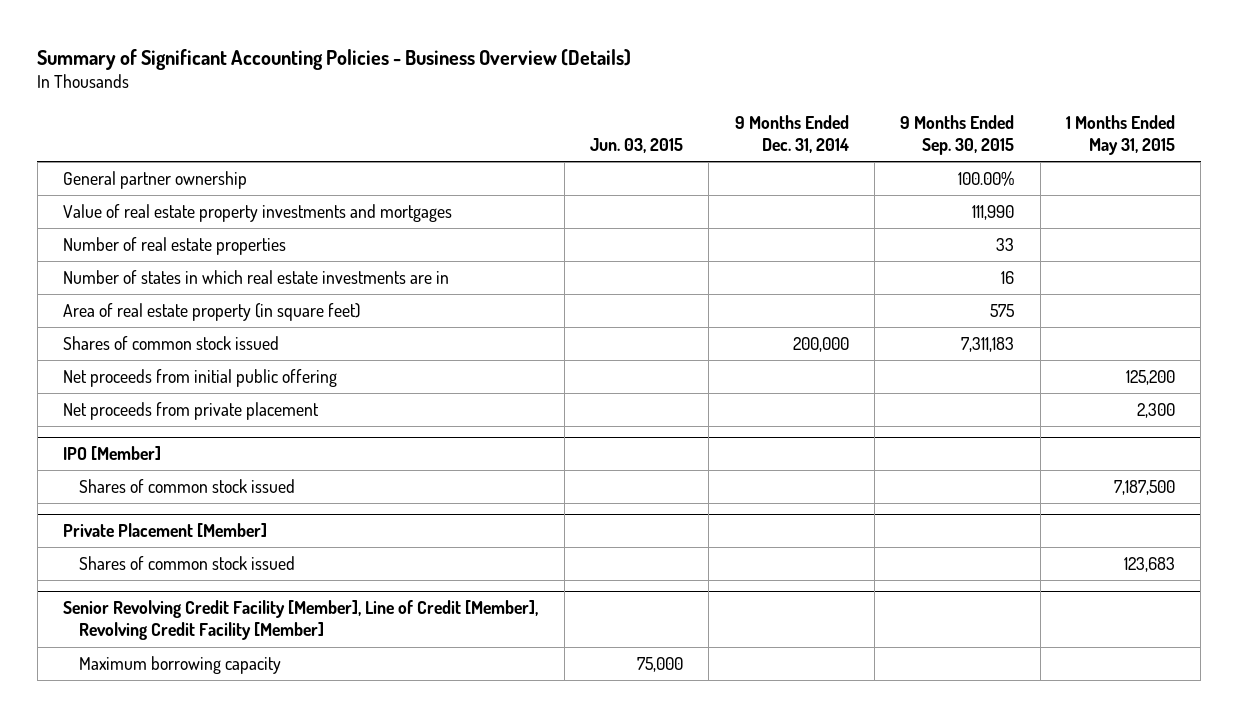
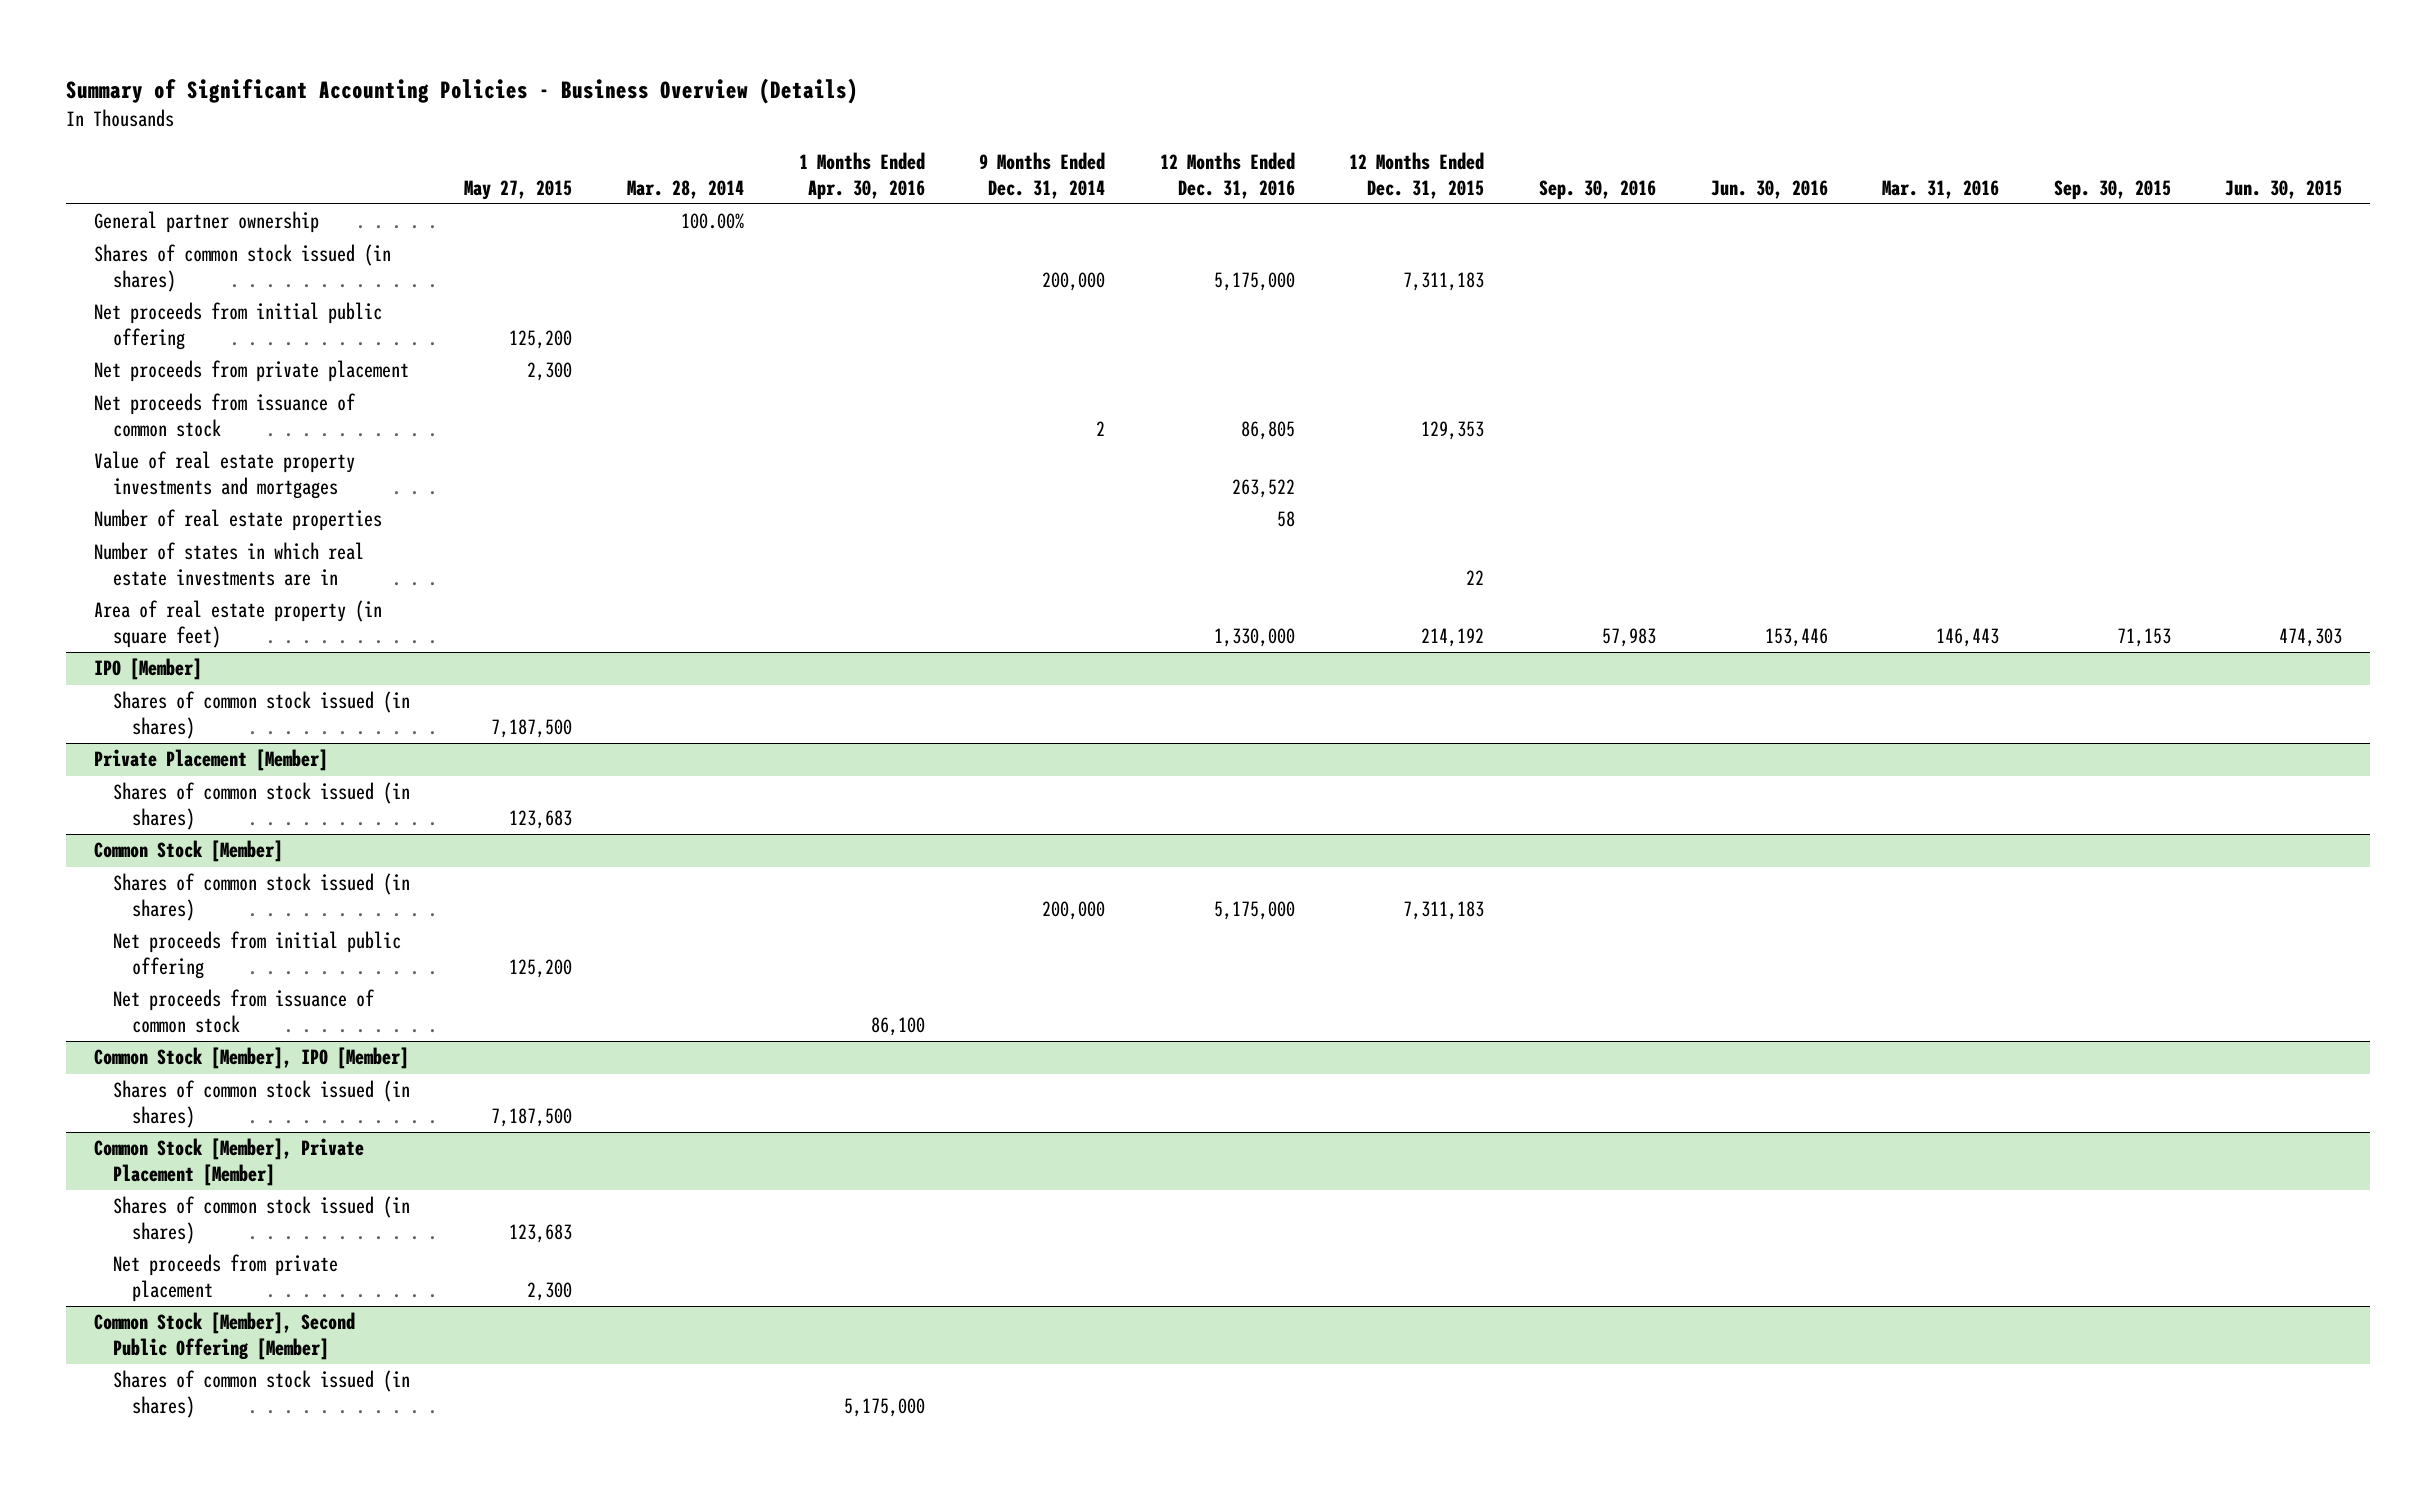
[589,138,683,154] Jun. 03, 2015 -> none
[900,114,1015,156] 9 Months Ended Sep. 30, 2015 -> none
[1066,114,1176,156] 1 Months Ended May 31, 2015 -> none
none -> [464,179,573,200] May 27, 2015
none -> [626,179,744,199] Mar. 28, 2014
none -> [798,152,925,200] 1 Months Ended Apr. 30, 2016
none -> [1159,152,1295,199] 12 Months Ended Dec. 31, 2016
none -> [1349,152,1485,199] 12 Months Ended Dec. 31, 2015
none -> [1539,179,1657,200] Sep. 30, 2016
none -> [1710,179,1828,199] Jun. 30, 2016
none -> [1882,179,2000,199] Mar. 31, 2016
none -> [2053,179,2171,200] Sep. 30, 2015
none -> [2225,179,2343,199] Jun. 30, 2015
none -> [93,244,391,292] Shares of common stock issued (in shares)
[63,368,338,387] Net proceeds from initial public offering -> [93,302,382,350] Net proceeds from initial public offering
[63,401,320,420] Net proceeds from private placement -> [93,360,409,383] Net proceeds from private placement
none -> [93,393,356,437] Net proceeds from issuance of common stock
[63,335,280,350] Shares of common stock issued -> none
[79,478,296,493] Shares of common stock issued -> [112,691,410,739] Shares of common stock issued (in shares)
[63,600,539,641] Senior Revolving Credit Facility [Member], Line of Credit [Member], Revolving Credit Facility [Member] -> none
[79,655,282,674] Maximum borrowing capacity -> none
[79,555,296,570] Shares of common stock issued -> [112,782,410,830] Shares of common stock issued (in shares)
none -> [93,840,283,863] Common Stock [Member]
none -> [112,873,410,921] Shares of common stock issued (in shares)
none -> [112,931,401,979] Net proceeds from initial public offering
none -> [112,989,375,1033] Net proceeds from issuance of common stock
none -> [93,1047,409,1070] Common Stock [Member], IPO [Member]
none -> [112,1080,410,1128] Shares of common stock issued (in shares)
none -> [93,1138,364,1186] Common Stock [Member], Private Placement [Member]
none -> [112,1196,410,1244] Shares of common stock issued (in shares)
none -> [112,1254,338,1302] Net proceeds from private placement
none -> [93,1312,355,1360] Common Stock [Member], Second Public Offering [Member]
none -> [112,1370,410,1418] Shares of common stock issued (in shares)

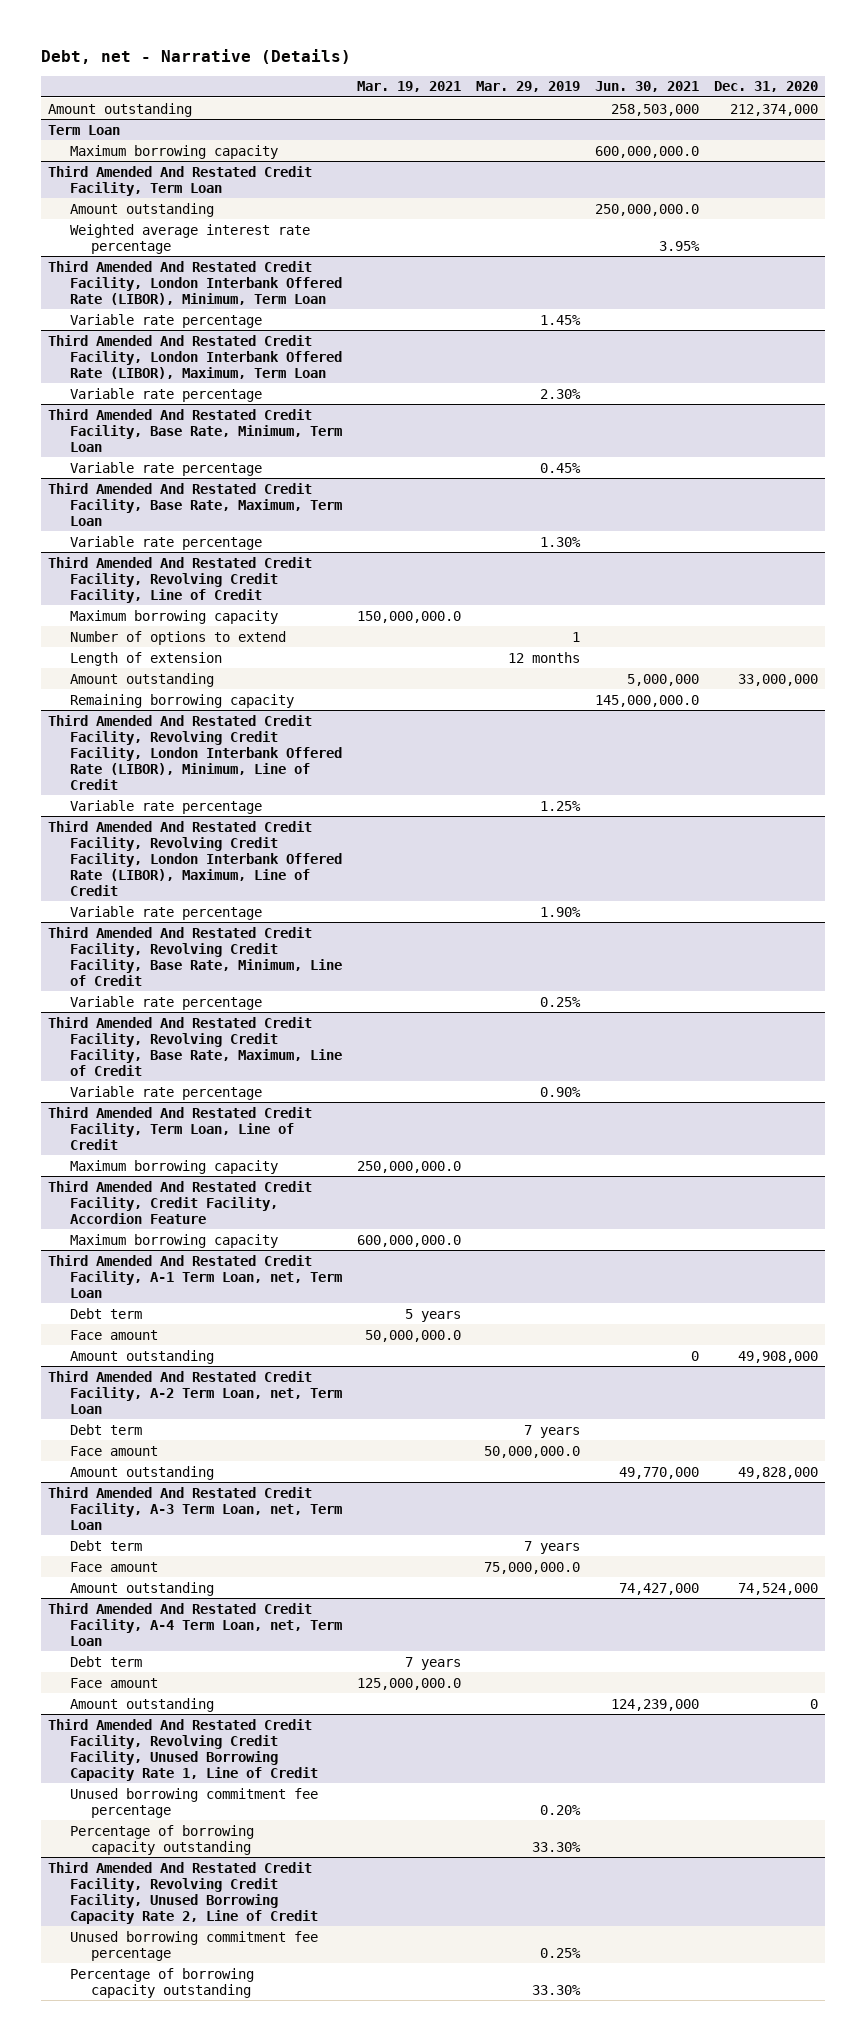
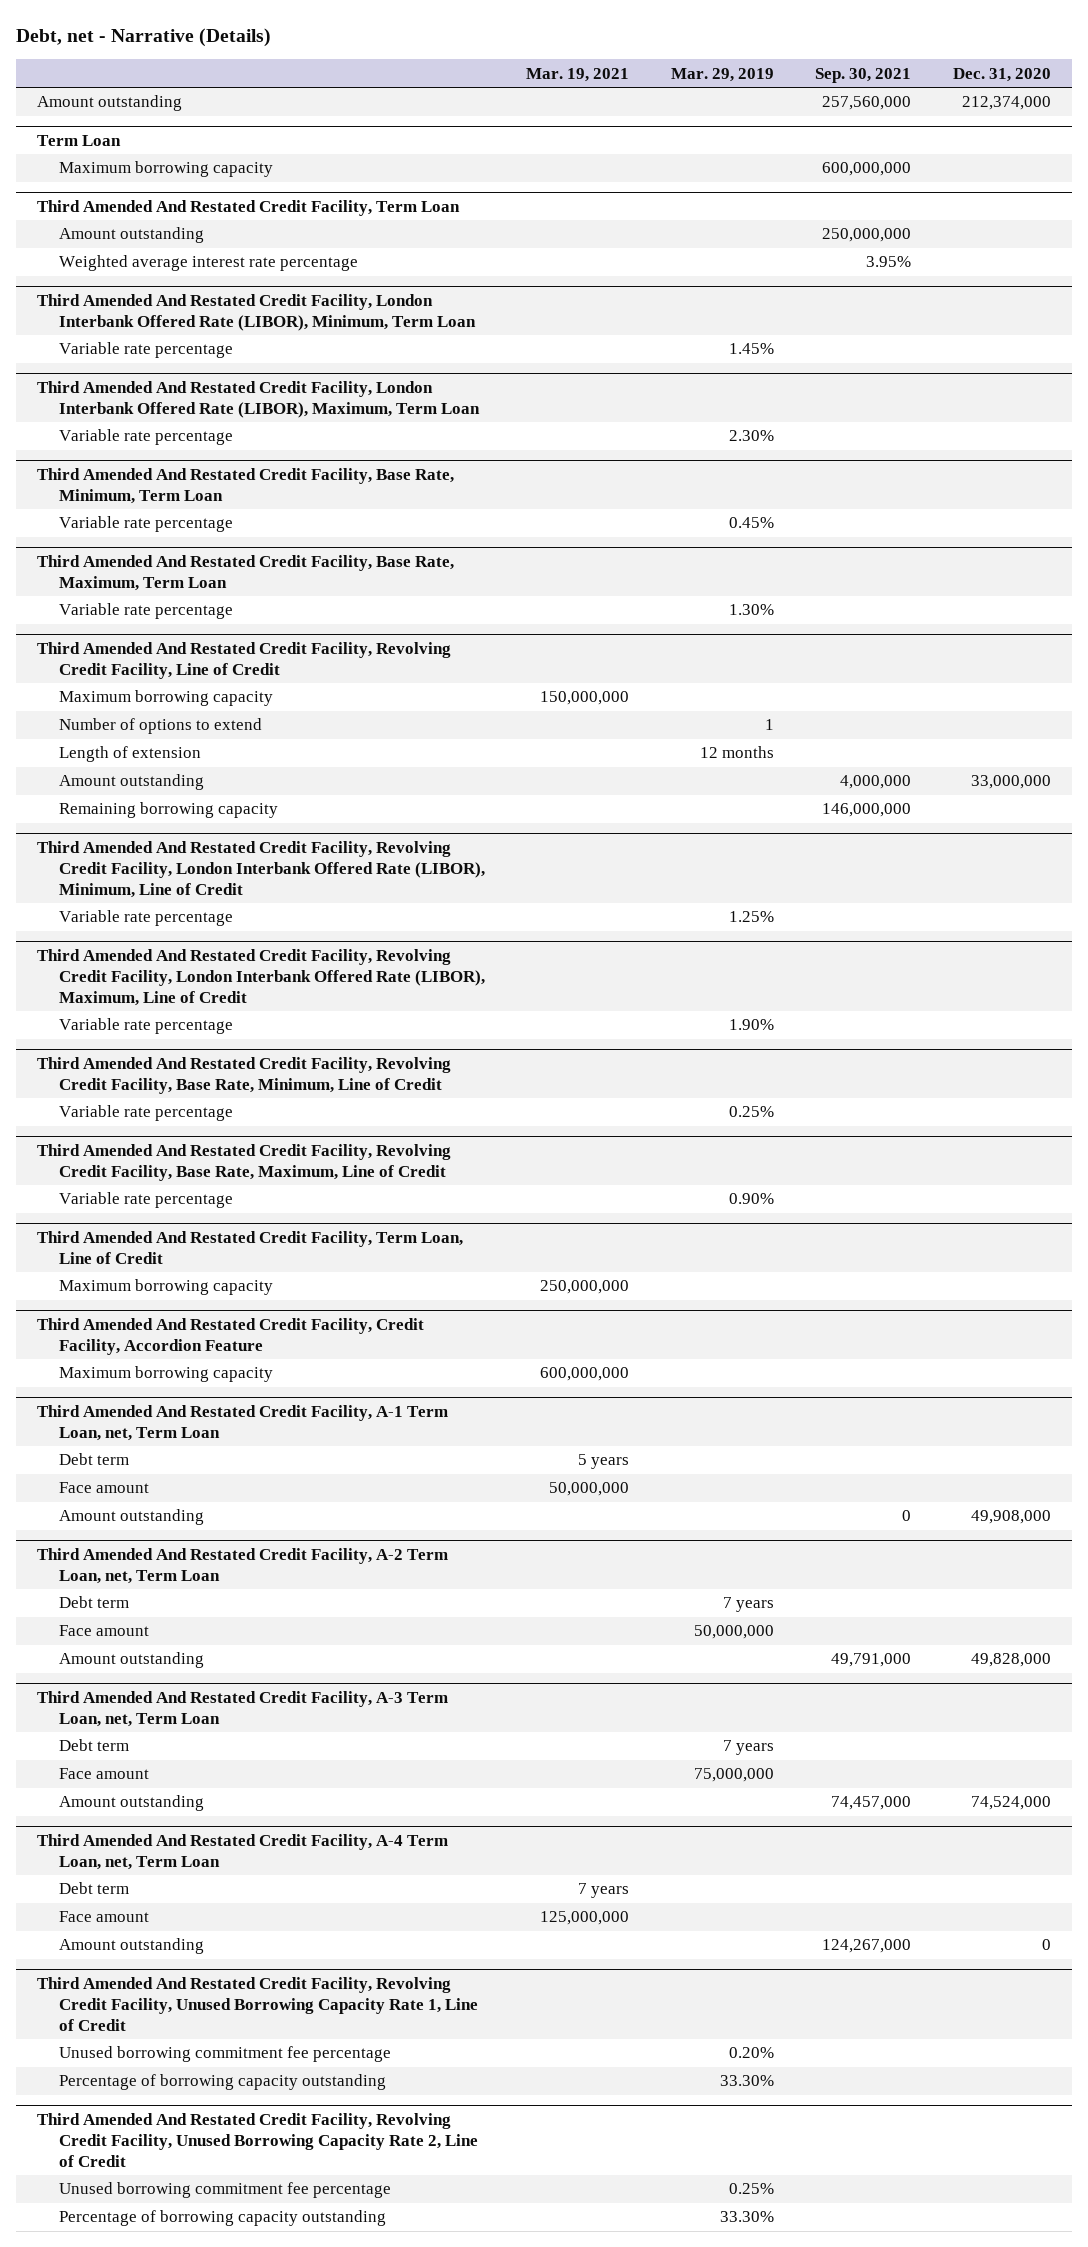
[594,81,699,93] Jun. 30, 2021 -> none
none -> [815,67,912,83] Sep. 30, 2021
[356,610,461,623] 150,000,000.0 -> [540,691,630,706] 150,000,000
[356,1160,461,1173] 250,000,000.0 -> [540,1280,630,1295] 250,000,000
[356,1234,461,1247] 600,000,000.0 -> [540,1367,630,1382] 600,000,000
[364,1329,461,1342] 50,000,000.0 -> [549,1482,630,1497] 50,000,000
[483,1445,580,1458] 50,000,000.0 -> [693,1625,774,1640] 50,000,000
[483,1561,580,1574] 75,000,000.0 -> [693,1768,774,1783] 75,000,000
[356,1677,461,1690] 125,000,000.0 -> [540,1911,630,1926] 125,000,000

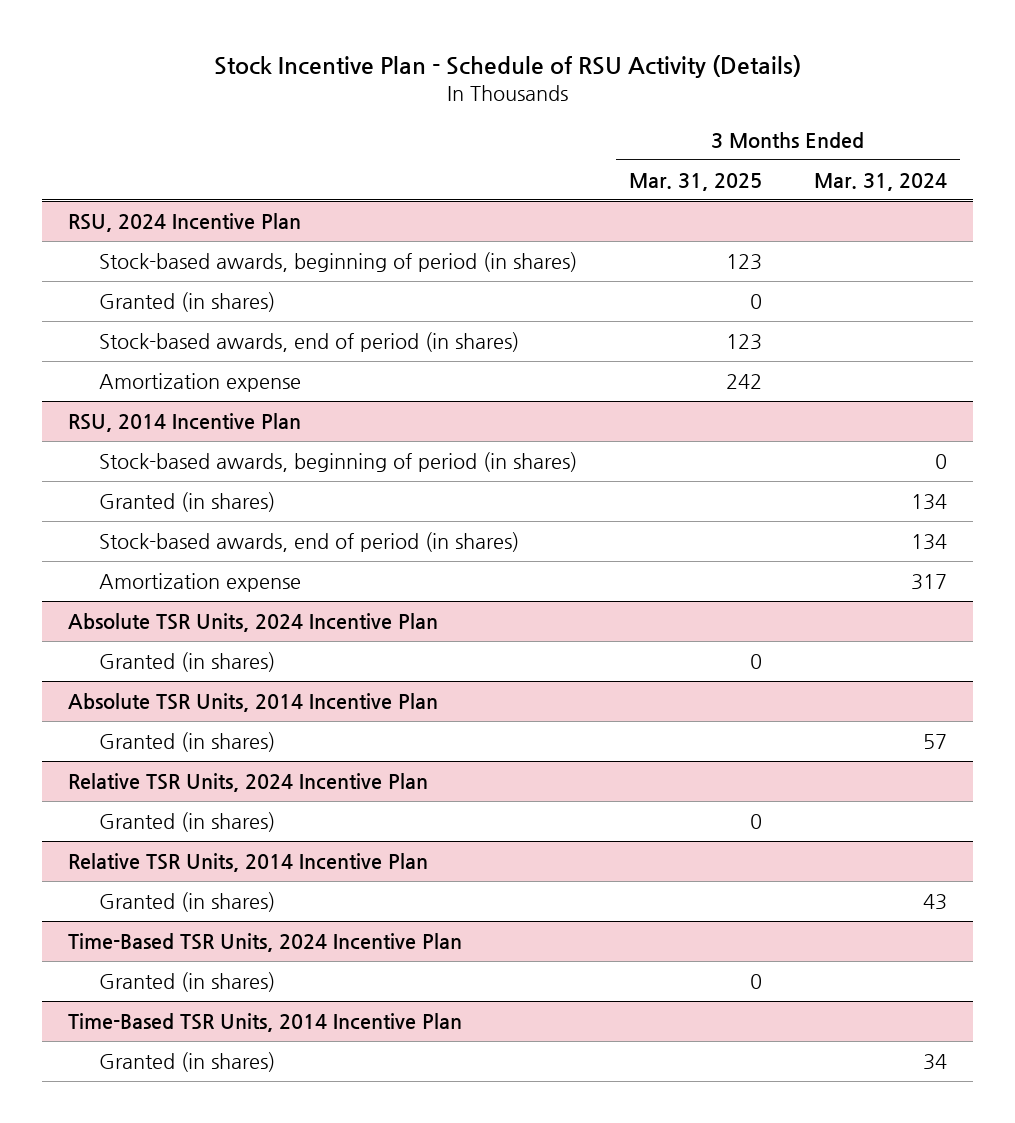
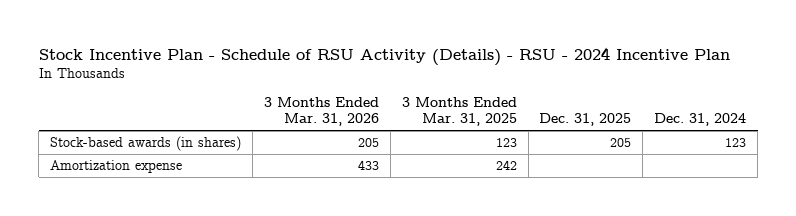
[213,55,801,79] Stock Incentive Plan - Schedule of RSU Activity (Details) -> [38,46,730,66] Stock Incentive Plan - Schedule of RSU Activity (Details) - RSU - 2024 Incentive Plan
[813,172,947,191] Mar. 31, 2024 -> none
none -> [263,97,379,127] 3 Months Ended Mar. 31, 2026
none -> [539,113,632,127] Dec. 31, 2025
none -> [654,113,747,127] Dec. 31, 2024
[68,212,302,232] RSU, 2024 Incentive Plan -> none
[98,291,275,312] Granted (in shares) -> none
[98,331,519,352] Stock-based awards, end of period (in shares) -> none
[98,251,577,272] Stock-based awards, beginning of period (in shares) -> [50,135,242,151] Stock-based awards (in shares)
[68,412,302,432] RSU, 2014 Incentive Plan -> none
[98,451,577,472] Stock-based awards, beginning of period (in shares) -> none
[98,491,275,512] Granted (in shares) -> none
[98,531,519,552] Stock-based awards, end of period (in shares) -> none
[98,572,301,592] Amortization expense -> none
[68,612,439,632] Absolute TSR Units, 2024 Incentive Plan -> none
[98,651,275,672] Granted (in shares) -> none
[68,692,439,712] Absolute TSR Units, 2014 Incentive Plan -> none
[98,731,275,752] Granted (in shares) -> none
[68,772,429,792] Relative TSR Units, 2024 Incentive Plan -> none
[98,811,275,832] Granted (in shares) -> none
[68,852,429,872] Relative TSR Units, 2014 Incentive Plan -> none
[98,891,275,912] Granted (in shares) -> none
[68,932,463,952] Time-Based TSR Units, 2024 Incentive Plan -> none
[98,971,275,992] Granted (in shares) -> none
[68,1012,463,1032] Time-Based TSR Units, 2014 Incentive Plan -> none
[98,1051,275,1072] Granted (in shares) -> none

